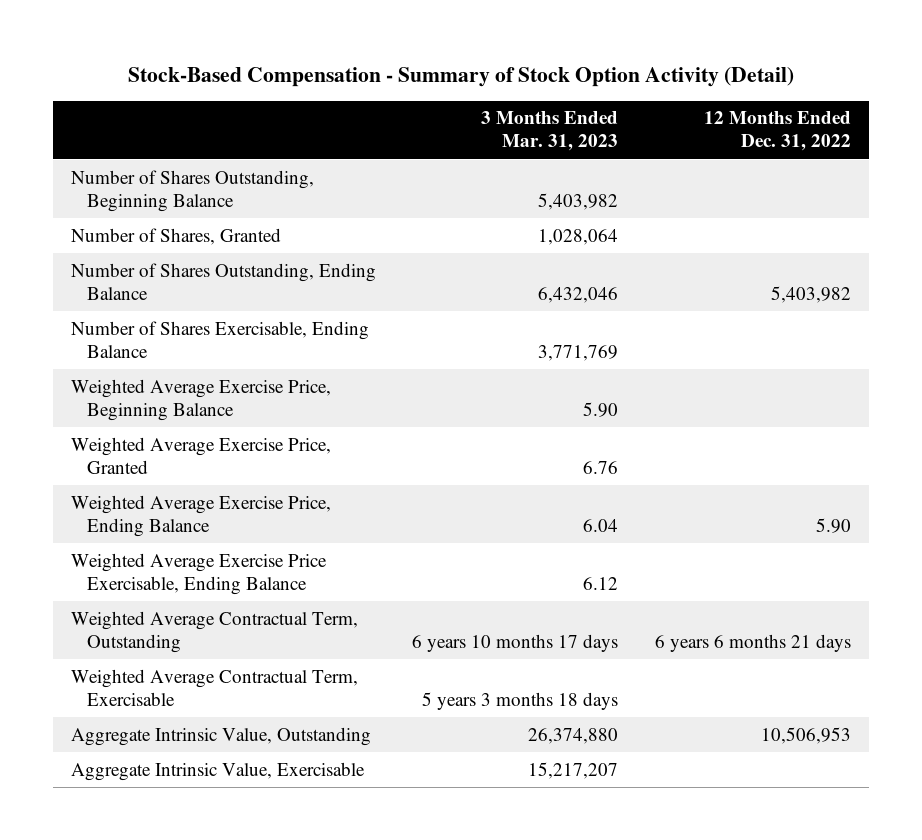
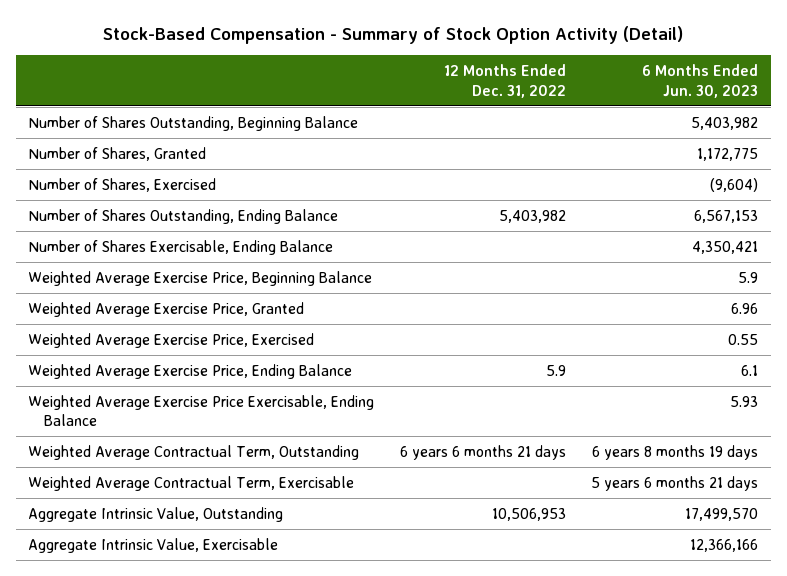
[481,111,619,152] 3 Months Ended Mar. 31, 2023 -> none
none -> [642,63,759,98] 6 Months Ended Jun. 30, 2023
none -> [28,177,217,192] Number of Shares, Exercised
none -> [28,332,315,348] Weighted Average Exercise Price, Exercised
[815,517,851,533] 5.90 -> [545,364,566,376] 5.9

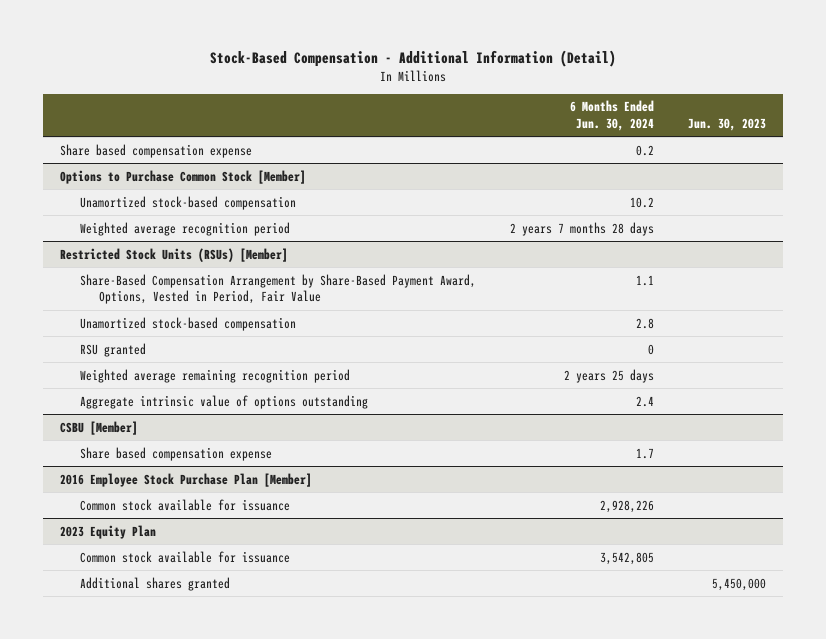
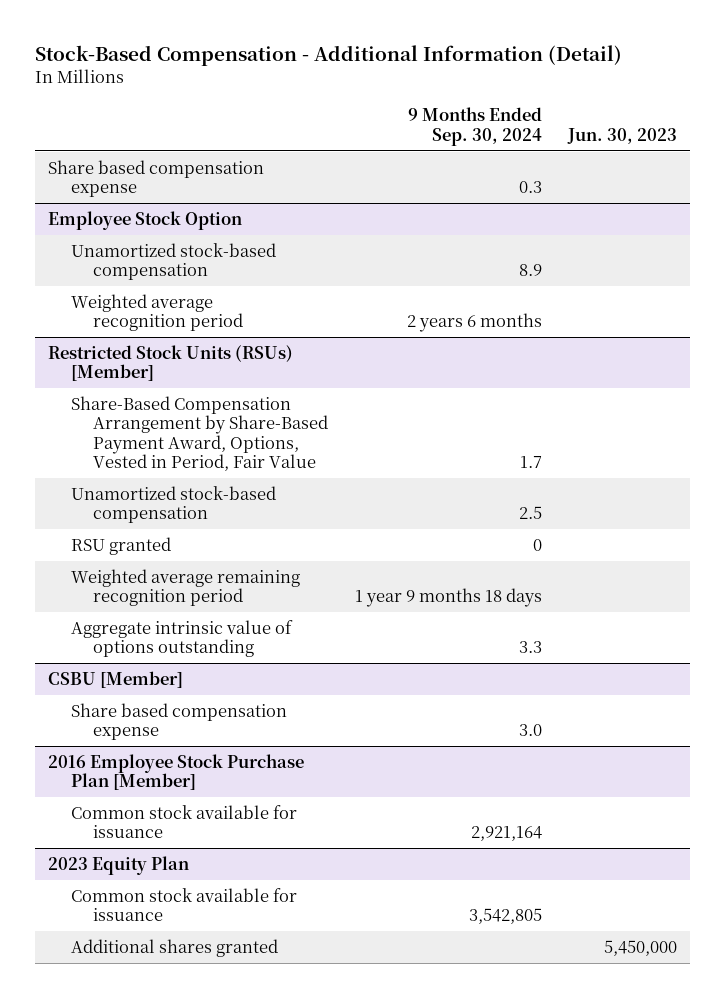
[569,100,654,131] 6 Months Ended Jun. 30, 2024 -> none
none -> [407,107,542,146] 9 Months Ended Sep. 30, 2024
[60,169,307,184] Options to Purchase Common Stock [Member] -> [48,210,243,230] Employee Stock Option

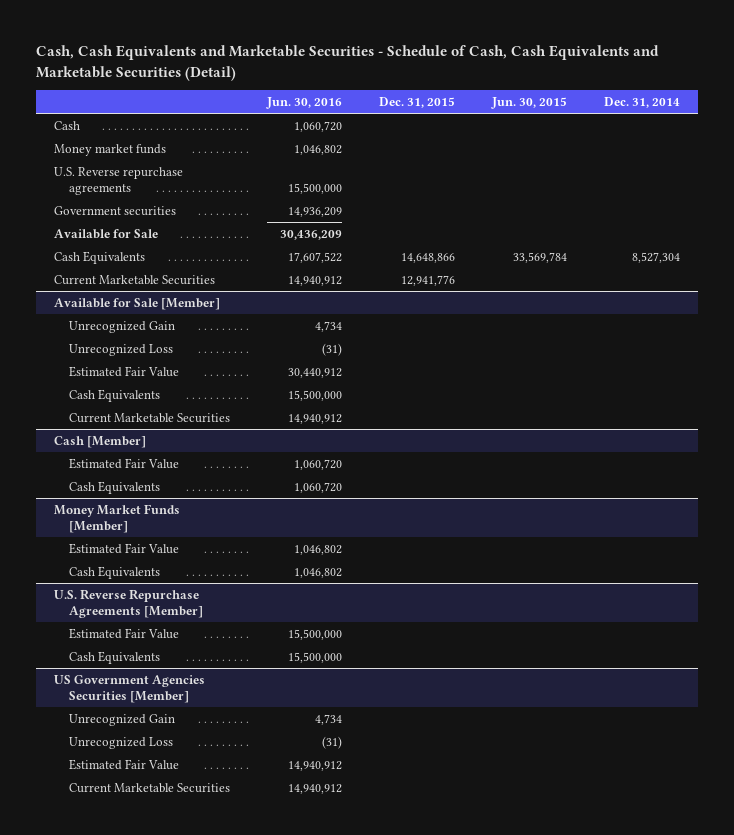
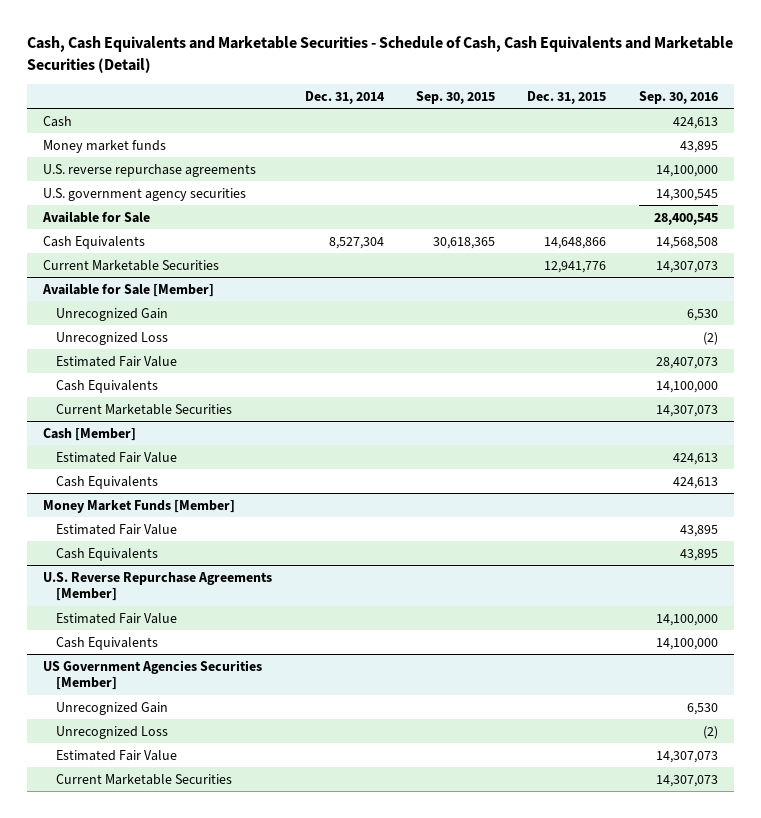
[266,96,343,109] Jun. 30, 2016 -> none
[490,96,567,109] Jun. 30, 2015 -> none
none -> [416,90,496,104] Sep. 30, 2015
none -> [638,90,718,104] Sep. 30, 2016
[54,166,184,196] U.S. Reverse repurchase agreements -> [43,163,257,177] U.S. reverse repurchase agreements
[54,205,177,216] Government securities -> [43,187,247,201] U.S. government agency securities

